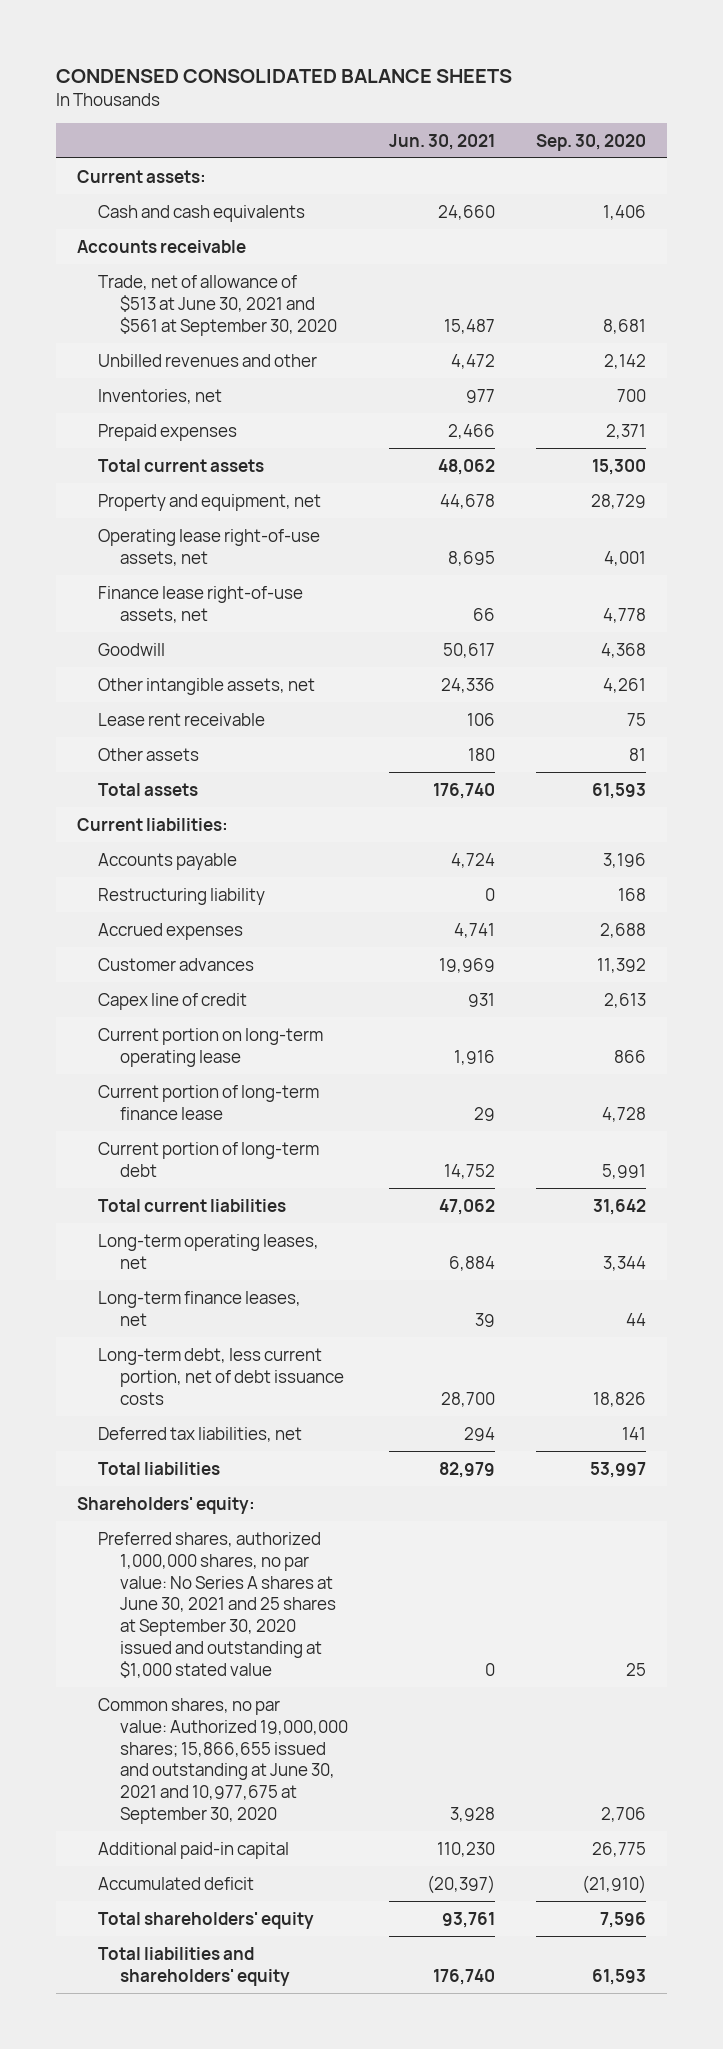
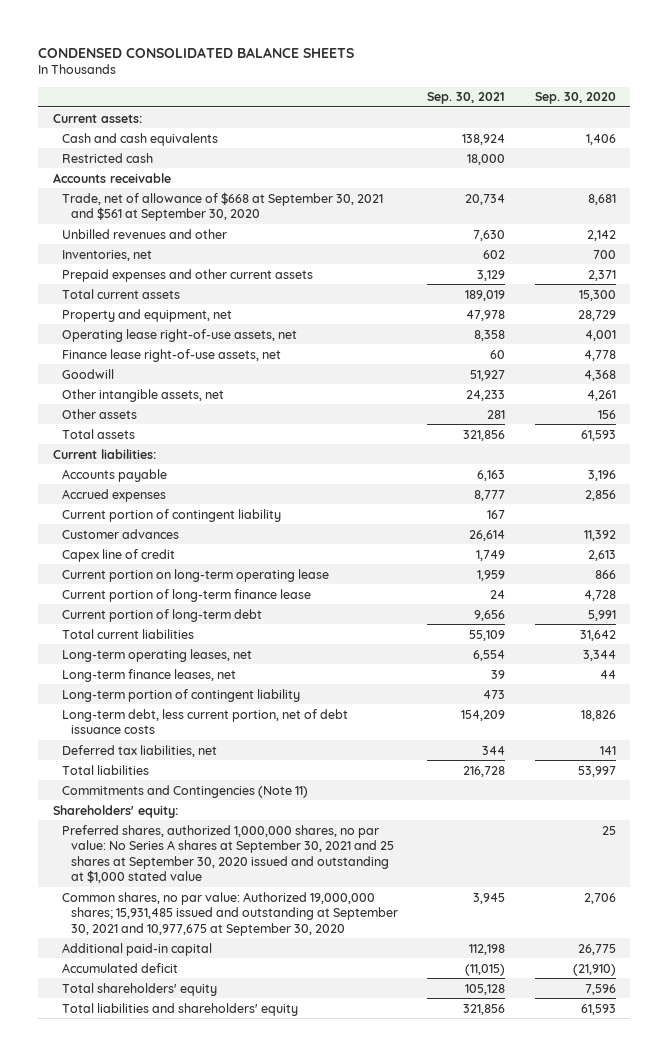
[388,133,495,150] Jun. 30, 2021 -> none
none -> [427,92,506,105] Sep. 30, 2021
none -> [61,152,153,163] Restricted cash
[98,274,337,336] Trade, net of allowance of $513 at June 30, 2021 and $561 at September 30, 2020 -> [61,191,383,222] Trade, net of allowance of $668 at September 30, 2021 and $561 at September 30, 2020
[98,423,238,441] Prepaid expenses -> [61,268,313,282] Prepaid expenses and other current assets
[98,712,266,726] Lease rent receivable -> none
[629,747,647,761] 81 -> [597,409,616,419] 156
[98,887,266,905] Restructuring liability -> none
[600,922,647,938] 2,688 -> [584,489,616,501] 2,856
none -> [61,508,281,522] Current portion of contingent liability
none -> [61,688,300,702] Long-term portion of contingent liability
none -> [61,784,308,798] Commitments and Contingencies (Note 11)
[98,1531,336,1679] Preferred shares, authorized 1,000,000 shares, no par value: No Series A shares at June 30, 2021 and 25 shares at September 30, 2020 issued and outstanding at $1,000 stated value -> [61,824,394,883] Preferred shares, authorized 1,000,000 shares, no par value: No Series A shares at September 30, 2021 and 25 shares at September 30, 2020 issued and outstanding at $1,000 stated value
[98,1697,348,1825] Common shares, no par value: Authorized 19,000,000 shares; 15,866,655 issued and outstanding at June 30, 2021 and 10,977,675 at September 30, 2020 -> [61,891,398,936] Common shares, no par value: Authorized 19,000,000 shares; 15,931,485 issued and outstanding at September 30, 2021 and 10,977,675 at September 30, 2020

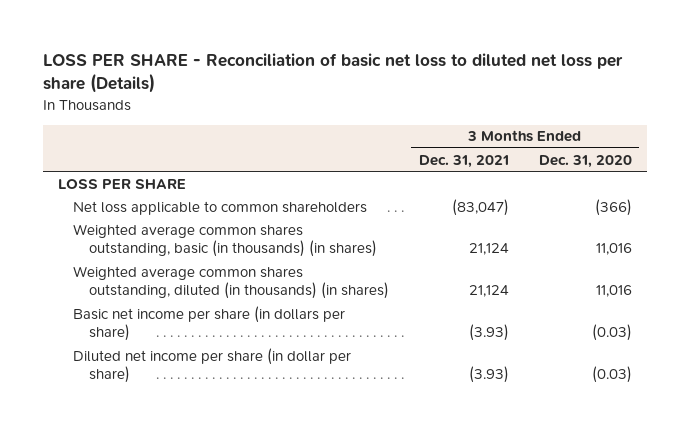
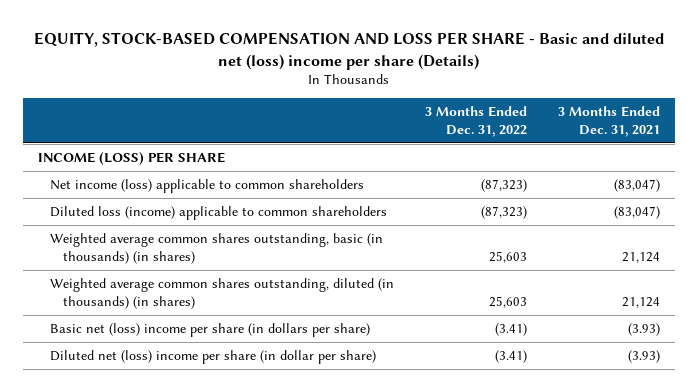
[42,53,623,94] LOSS PER SHARE - Reconciliation of basic net loss to diluted net loss per share (Details) -> [33,32,664,70] EQUITY, STOCK-BASED COMPENSATION AND LOSS PER SHARE - Basic and diluted net (loss) income per share (Details)
[538,154,632,168] Dec. 31, 2020 -> none
none -> [424,105,527,137] 3 Months Ended Dec. 31, 2022
[57,178,186,189] LOSS PER SHARE -> [37,151,225,165] INCOME (LOSS) PER SHARE
[73,200,368,215] Net loss applicable to common shareholders -> [50,178,365,193] Net income (loss) applicable to common shareholders
none -> [50,205,388,220] Diluted loss (income) applicable to common shareholders
[73,305,346,342] Basic net income per share (in dollars per share) -> [50,322,371,337] Basic net (loss) income per share (in dollars per share)
[73,347,352,384] Diluted net income per share (in dollar per share) -> [50,349,377,364] Diluted net (loss) income per share (in dollar per share)

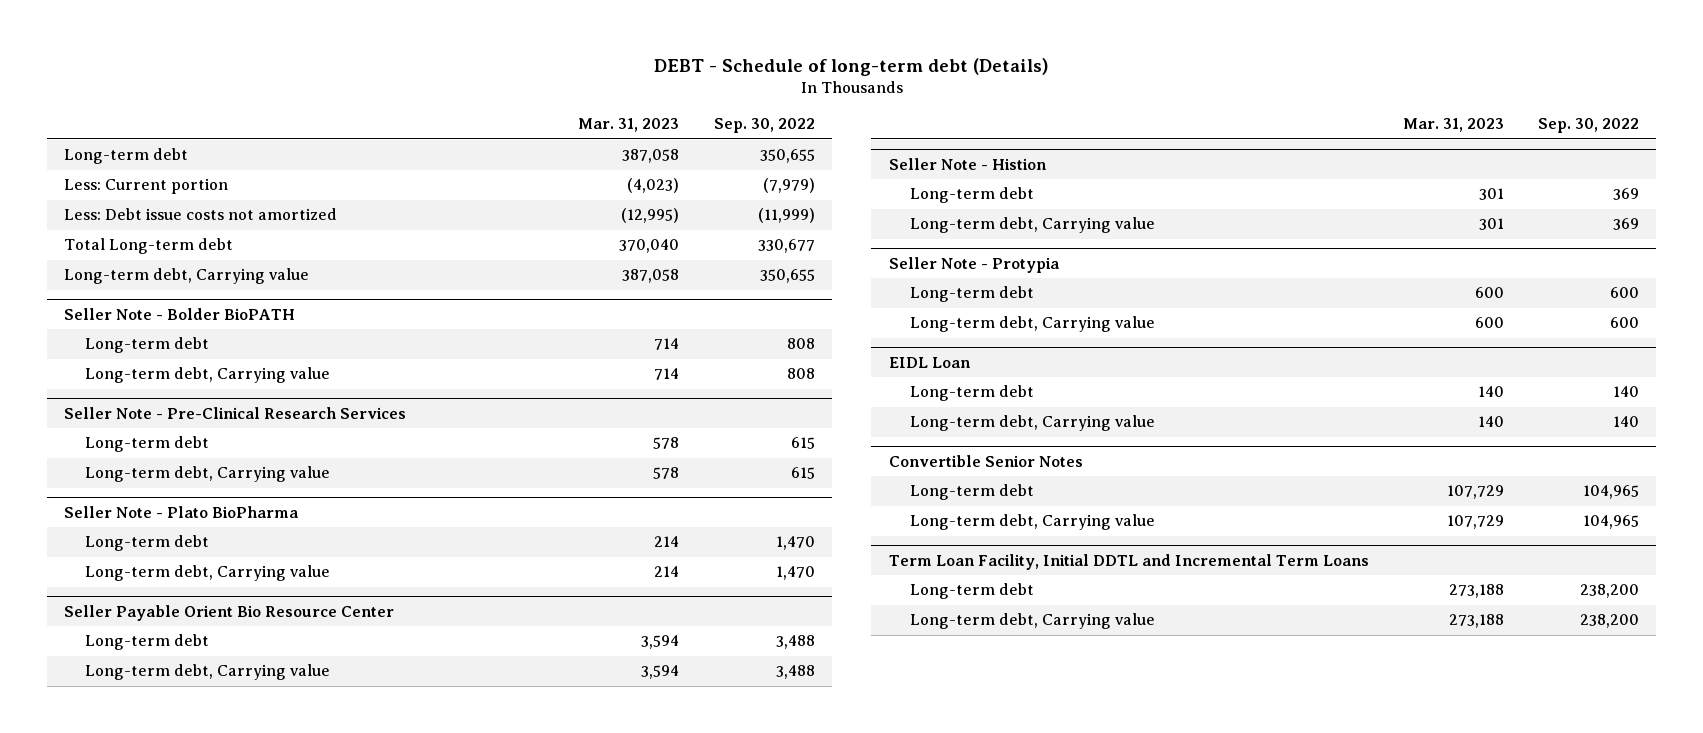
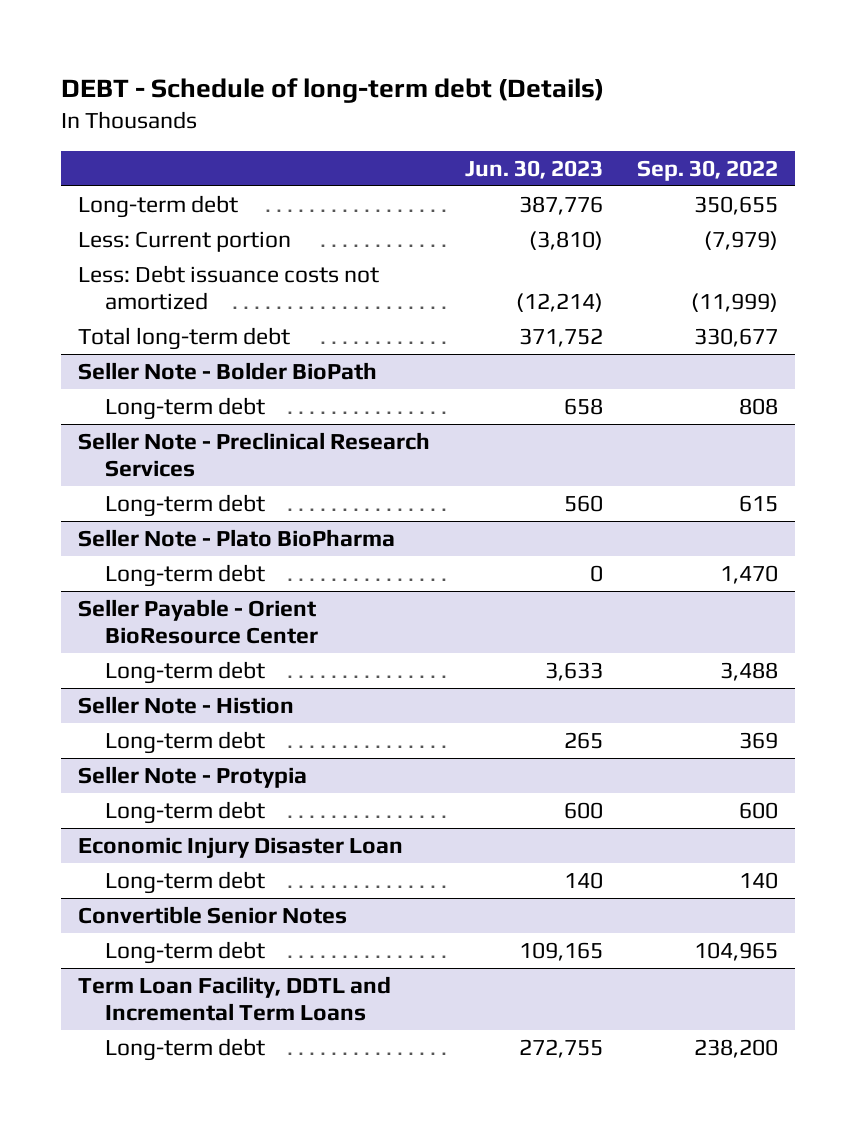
[578,118,680,133] Mar. 31, 2023 -> none
none -> [464,159,603,179] Jun. 30, 2023
[64,268,310,285] Long-term debt, Carrying value -> none
[64,208,338,221] Less: Debt issue costs not amortized -> [78,265,380,311] Less: Debt issuance costs not amortized
[64,238,234,255] Total Long-term debt -> [78,327,291,351] Total long-term debt
[64,307,296,320] Seller Note - Bolder BioPATH -> [78,362,378,381] Seller Note - Bolder BioPath
[85,367,331,384] Long-term debt, Carrying value -> none
[64,406,407,419] Seller Note - Pre-Clinical Research Services -> [78,432,431,478] Seller Note - Preclinical Research Services
[85,466,331,483] Long-term debt, Carrying value -> none
[85,565,331,582] Long-term debt, Carrying value -> none
[64,604,395,621] Seller Payable Orient Bio Resource Center -> [78,599,319,645] Seller Payable - Orient BioResource Center
[85,664,331,681] Long-term debt, Carrying value -> none
[909,217,1155,234] Long-term debt, Carrying value -> none
[909,316,1155,333] Long-term debt, Carrying value -> none
[888,356,971,368] EIDL Loan -> [78,837,404,860] Economic Injury Disaster Loan
[909,415,1155,432] Long-term debt, Carrying value -> none
[909,514,1155,531] Long-term debt, Carrying value -> none
[888,553,1369,570] Term Loan Facility, Initial DDTL and Incremental Term Loans -> [78,976,392,1022] Term Loan Facility, DDTL and Incremental Term Loans
[909,613,1155,630] Long-term debt, Carrying value -> none

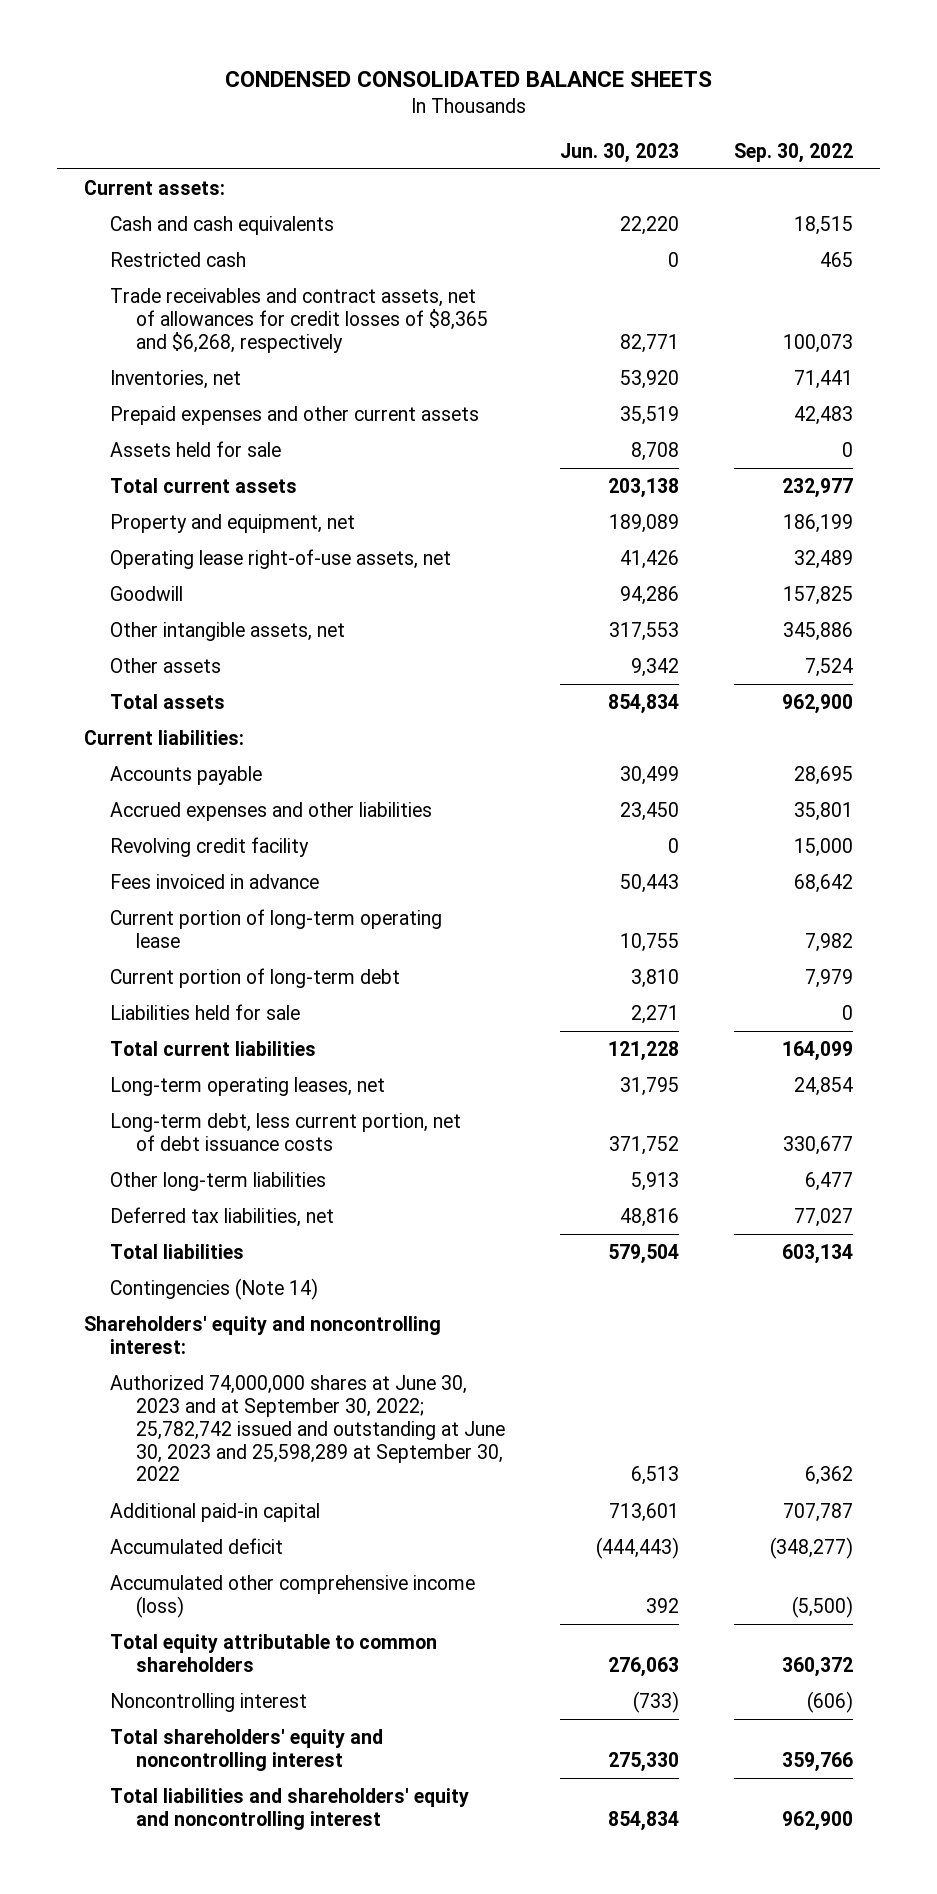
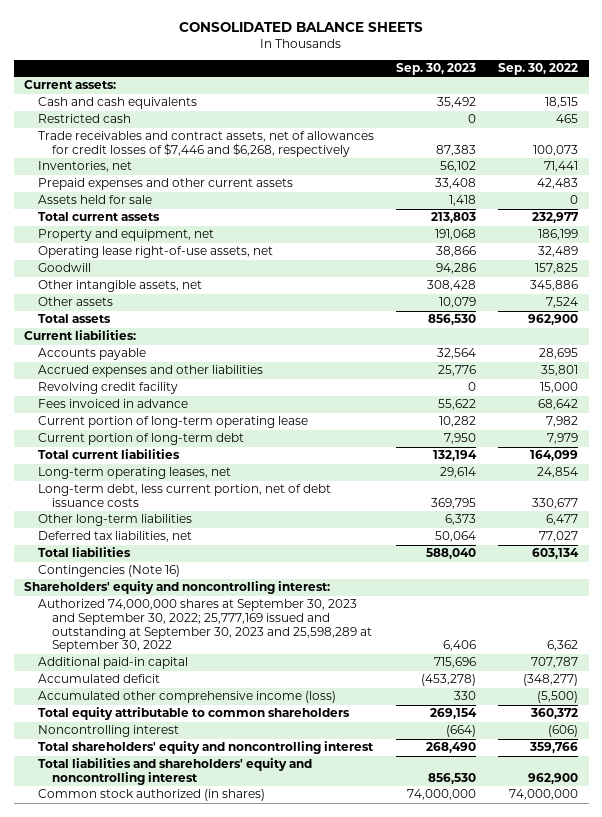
[224,71,712,88] CONDENSED CONSOLIDATED BALANCE SHEETS -> [179,21,424,32] CONSOLIDATED BALANCE SHEETS
[559,142,679,163] Jun. 30, 2023 -> none
none -> [395,63,476,76] Sep. 30, 2023
[110,287,488,353] Trade receivables and contract assets, net of allowances for credit losses of $8,365 and $6,268, respectively -> [38,131,375,158] Trade receivables and contract assets, net of allowances for credit losses of $7,446 and $6,268, respectively
[110,1003,301,1020] Liabilities held for sale -> none
[110,1277,319,1300] Contingencies (Note 14) -> [38,565,181,578] Contingencies (Note 16)
[110,1374,505,1482] Authorized 74,000,000 shares at June 30, 2023 and at September 30, 2022; 25,782,742 issued and outstanding at June 30, 2023 and 25,598,289 at September 30, 2022 -> [38,599,372,653] Authorized 74,000,000 shares at September 30, 2023 and September 30, 2022; 25,777,169 issued and outstanding at September 30, 2023 and 25,598,289 at September 30, 2022
none -> [38,789,266,802] Common stock authorized (in shares)

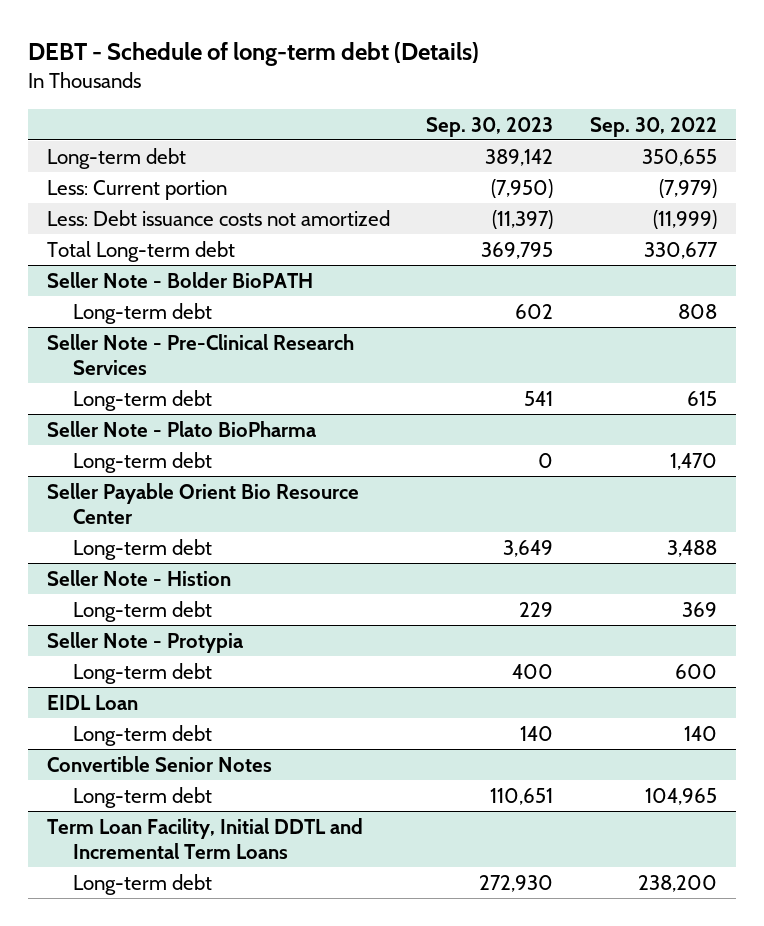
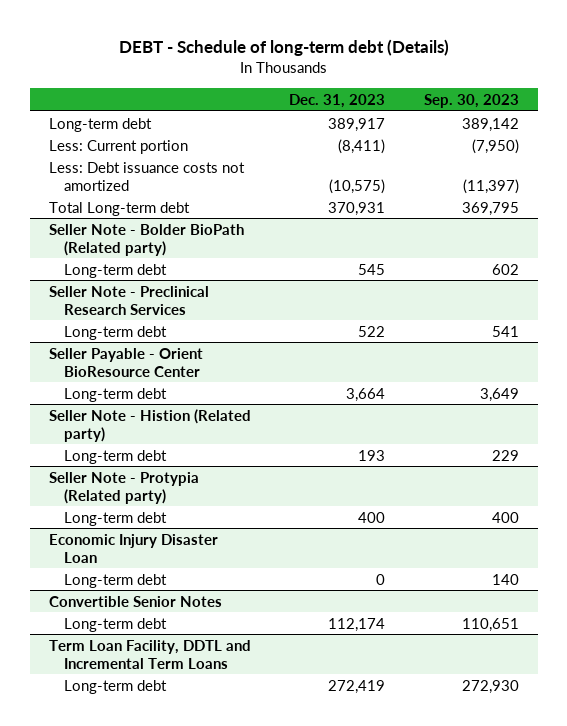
[590,116,718,137] Sep. 30, 2022 -> none
none -> [289,93,386,108] Dec. 31, 2023
[46,271,313,288] Seller Note - Bolder BioPATH -> [48,223,244,256] Seller Note - Bolder BioPath (Related party)
[46,333,354,376] Seller Note - Pre-Clinical Research Services -> [48,285,209,315] Seller Note - Preclinical Research Services
[46,420,316,437] Seller Note - Plato BioPharma -> none
[73,451,213,473] Long-term debt -> none
[46,482,359,525] Seller Payable Orient Bio Resource Center -> [48,347,203,377] Seller Payable - Orient BioResource Center
[46,569,231,586] Seller Note - Histion -> [48,408,251,442] Seller Note - Histion (Related party)
[46,631,243,653] Seller Note - Protypia -> [48,471,199,504] Seller Note - Protypia (Related party)
[46,694,138,710] EIDL Loan -> [48,533,218,563] Economic Injury Disaster Loan
[46,817,363,860] Term Loan Facility, Initial DDTL and Incremental Term Loans -> [48,639,251,669] Term Loan Facility, DDTL and Incremental Term Loans

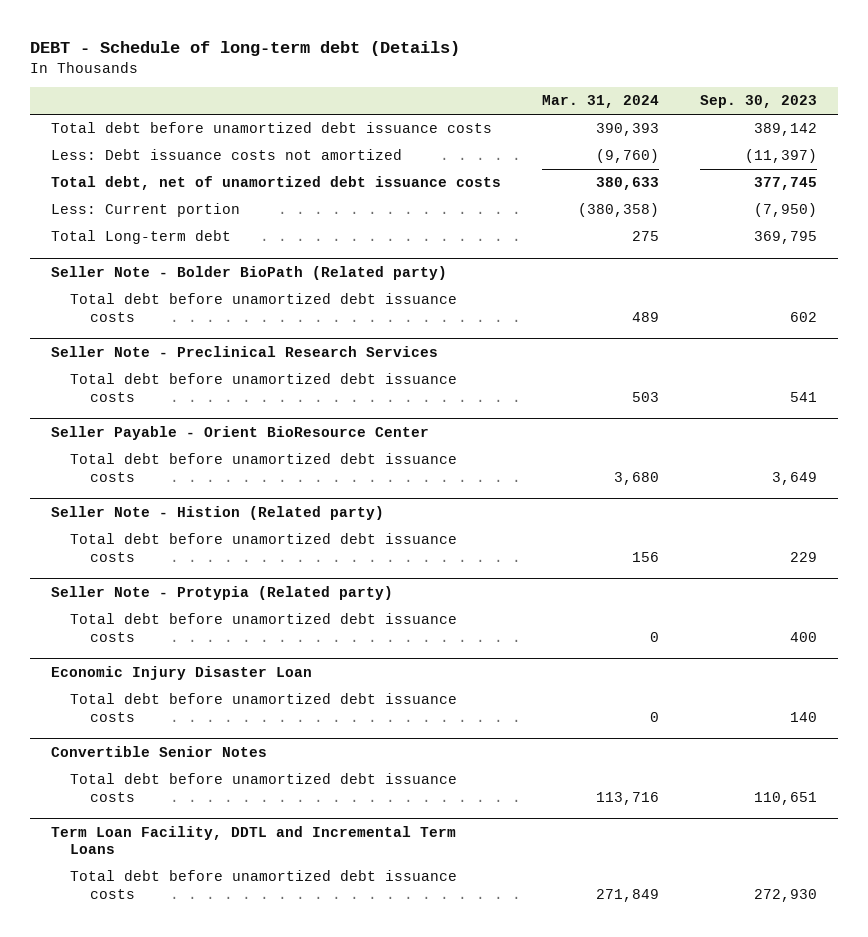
[289,93,386,108] Dec. 31, 2023 -> none
none -> [541,95,659,109] Mar. 31, 2024
[48,117,152,132] Long-term debt -> [50,122,492,134] Total debt before unamortized debt issuance costs
none -> [50,176,501,191] Total debt, net of unamortized debt issuance costs
[48,139,188,154] Less: Current portion -> [50,203,240,218] Less: Current portion
[64,263,168,278] Long-term debt -> none
none -> [70,293,458,322] Total debt before unamortized debt issuance costs
[64,325,168,340] Long-term debt -> [70,373,458,402] Total debt before unamortized debt issuance costs
[64,387,168,402] Long-term debt -> [70,453,458,482] Total debt before unamortized debt issuance costs
[64,449,168,464] Long-term debt -> [70,533,458,562] Total debt before unamortized debt issuance costs
[64,511,168,526] Long-term debt -> none
none -> [70,613,458,642] Total debt before unamortized debt issuance costs
[64,573,168,588] Long-term debt -> none
none -> [70,693,458,722] Total debt before unamortized debt issuance costs
[64,617,168,632] Long-term debt -> [70,773,458,802] Total debt before unamortized debt issuance costs
[64,679,168,694] Long-term debt -> [70,870,458,899] Total debt before unamortized debt issuance costs

